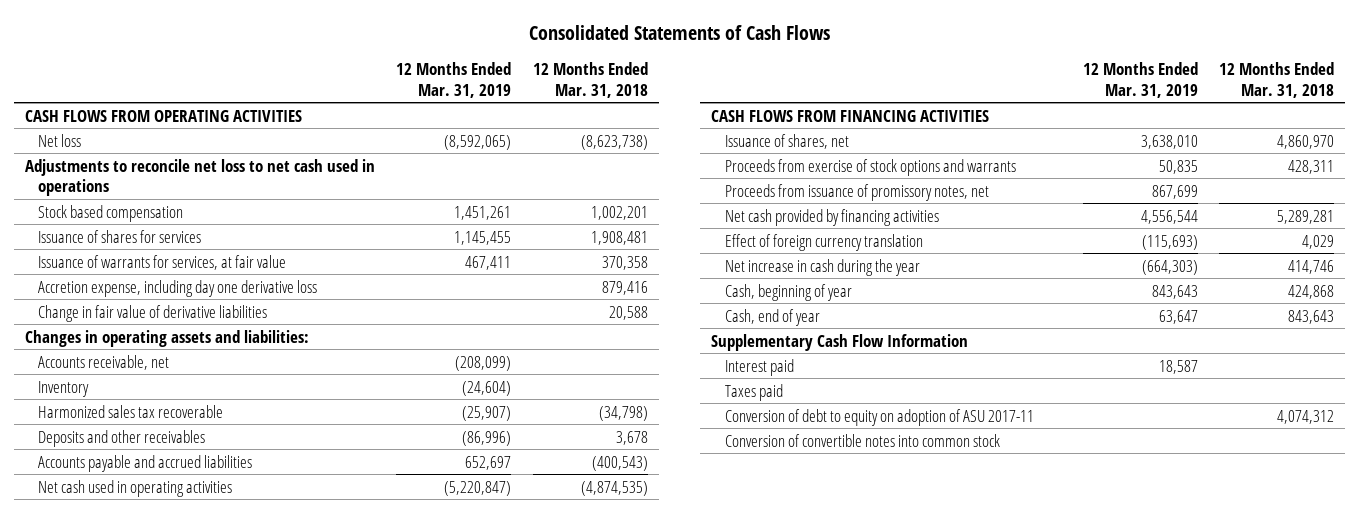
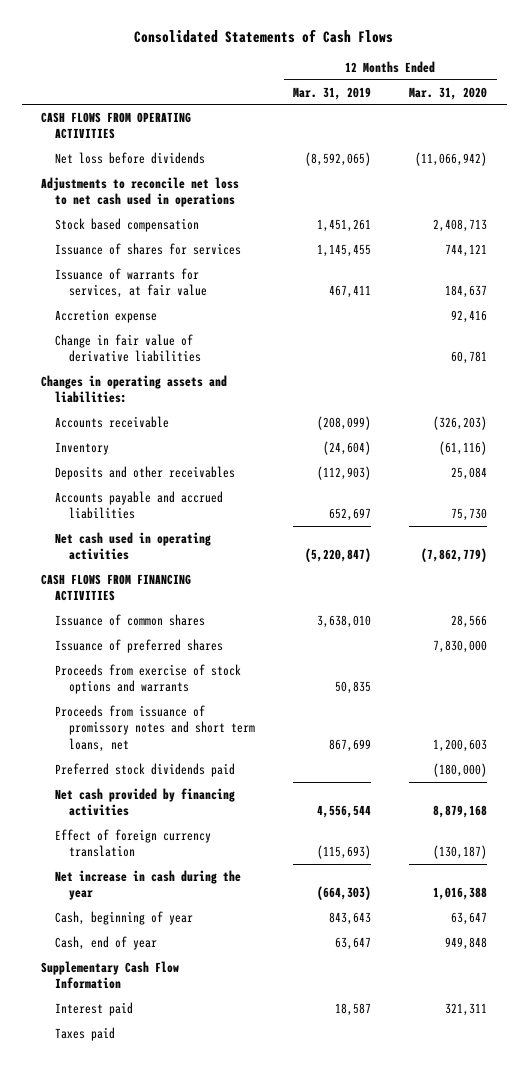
[532,62,648,98] 12 Months Ended Mar. 31, 2018 -> none
none -> [409,86,488,100] Mar. 31, 2020
[38,133,82,147] Net loss -> [55,151,206,164] Net loss before dividends
[38,279,318,297] Accretion expense, including day one derivative loss -> none
none -> [55,308,158,323] Accretion expense
[38,354,170,370] Accounts receivable, net -> [55,415,170,428] Accounts receivable
[38,404,224,418] Harmonized sales tax recoverable -> none
[462,430,512,446] (86,996) -> [317,465,372,480] (112,903)
[724,133,849,149] Issuance of shares, net -> [55,613,206,626] Issuance of common shares
none -> [55,638,224,653] Issuance of preferred shares
[724,183,989,201] Proceeds from issuance of promissory notes, net -> [55,704,255,752] Proceeds from issuance of promissory notes and short term loans, net
none -> [55,762,236,777] Preferred stock dividends paid
[724,408,1034,426] Conversion of debt to equity on adoption of ASU 2017-11 -> none
[724,433,1000,447] Conversion of convertible notes into common stock -> none

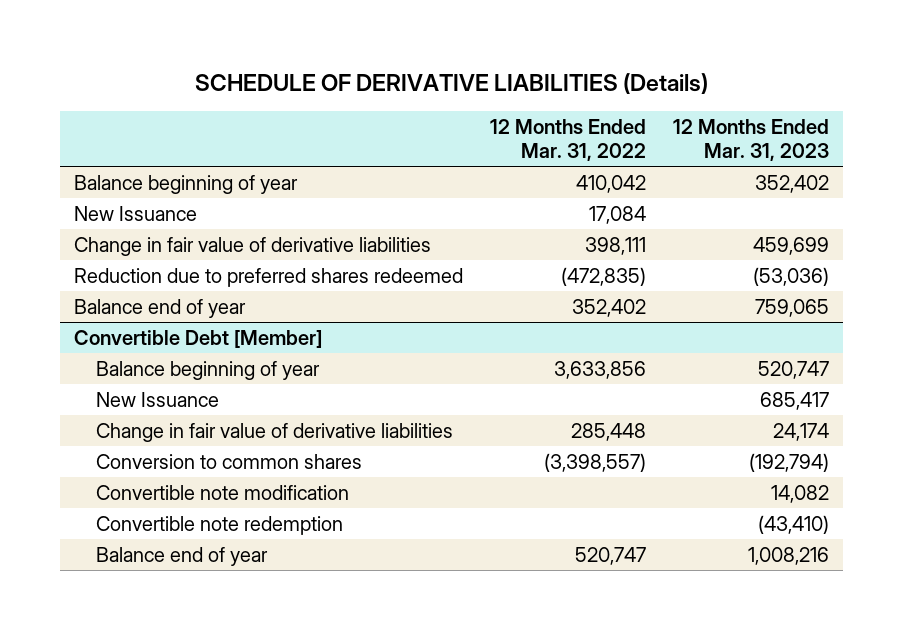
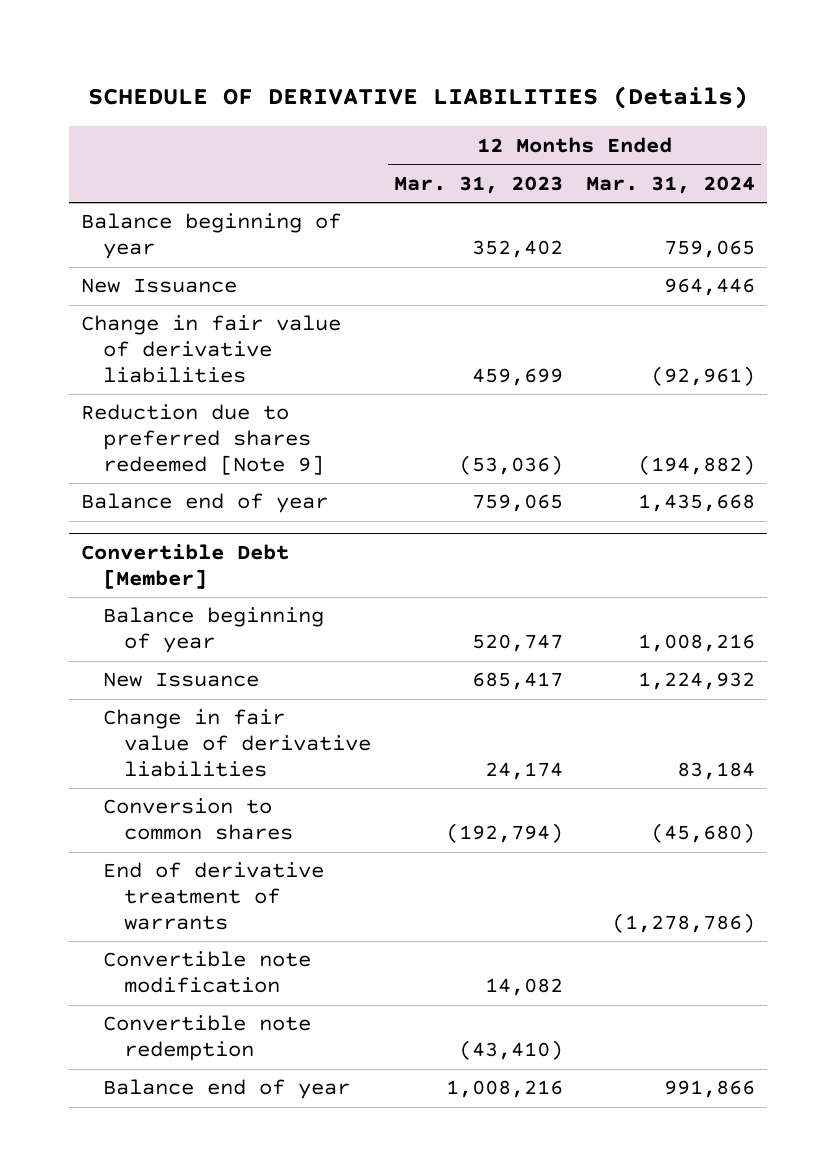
[490,118,647,162] 12 Months Ended Mar. 31, 2022 -> none
none -> [586,175,756,194] Mar. 31, 2024
[73,267,463,287] Reduction due to preferred shares redeemed -> [80,404,324,475] Reduction due to preferred shares redeemed [Note 9]
none -> [102,862,324,930] End of derivative treatment of warrants

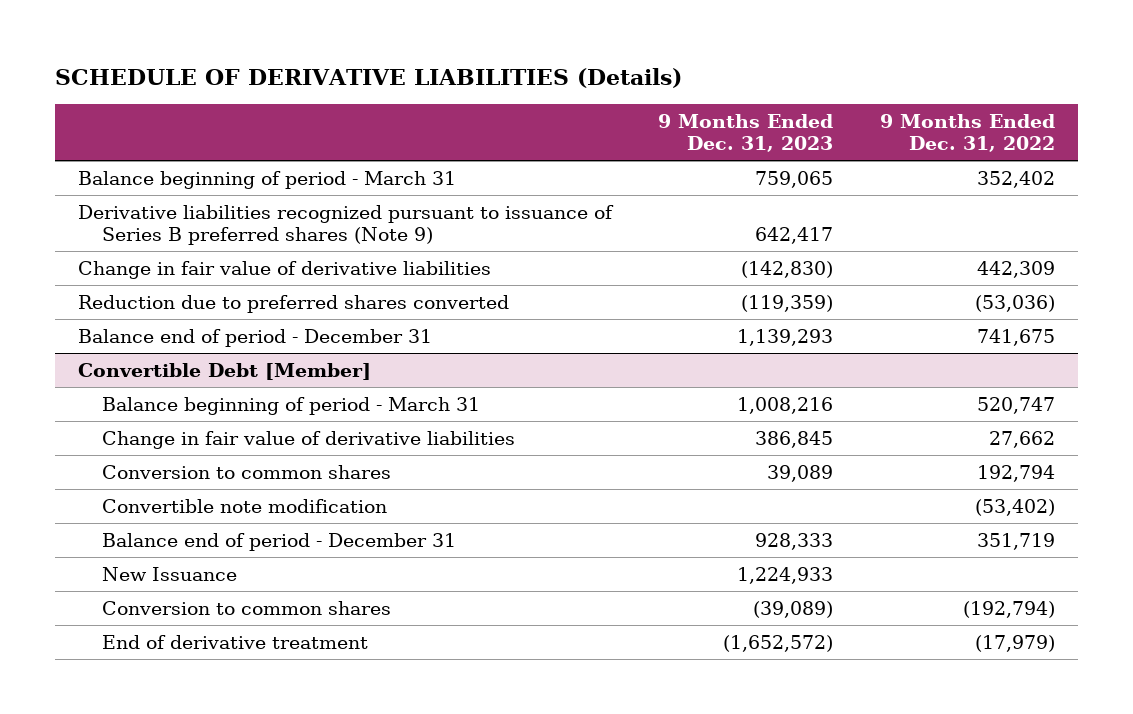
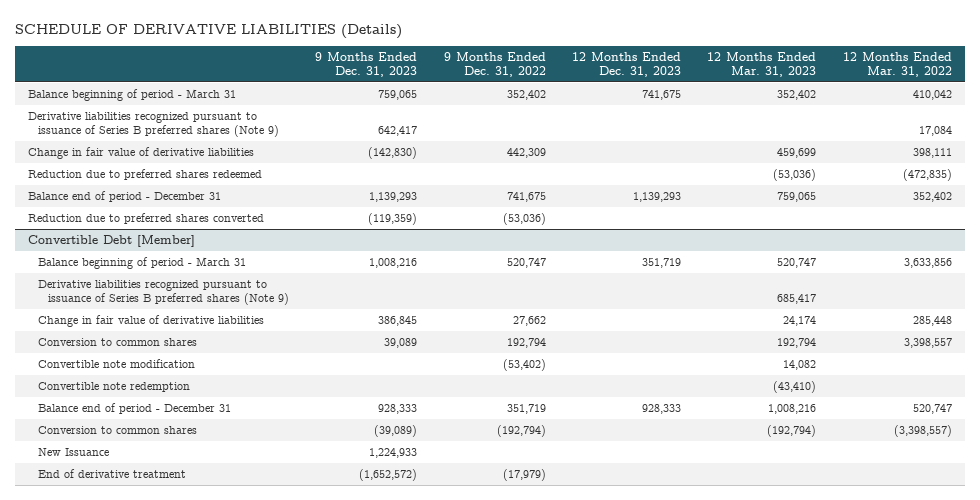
none -> [572,51,682,78] 12 Months Ended Dec. 31, 2023
none -> [707,51,817,78] 12 Months Ended Mar. 31, 2023
none -> [842,51,952,78] 12 Months Ended Mar. 31, 2022
none -> [28,169,263,181] Reduction due to preferred shares redeemed
[78,295,510,314] Reduction due to preferred shares converted -> [28,213,265,225] Reduction due to preferred shares converted
none -> [38,280,289,306] Derivative liabilities recognized pursuant to issuance of Series B preferred shares (Note 9)
none -> [38,382,191,393] Convertible note redemption
[102,567,238,582] New Issuance -> [38,448,110,457] New Issuance

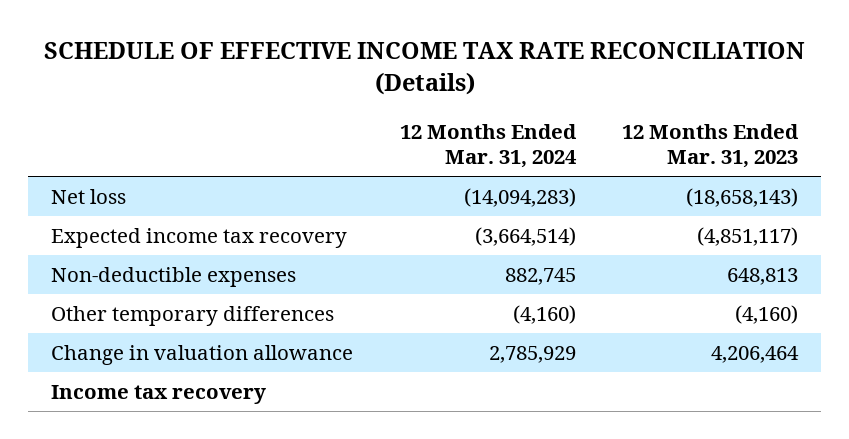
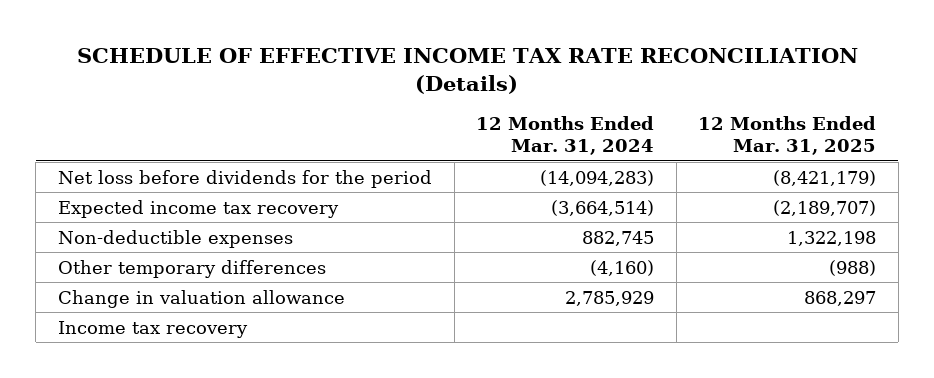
[622,123,800,168] 12 Months Ended Mar. 31, 2023 -> none
none -> [698,116,877,156] 12 Months Ended Mar. 31, 2025
[50,189,126,205] Net loss -> [58,169,433,188] Net loss before dividends for the period

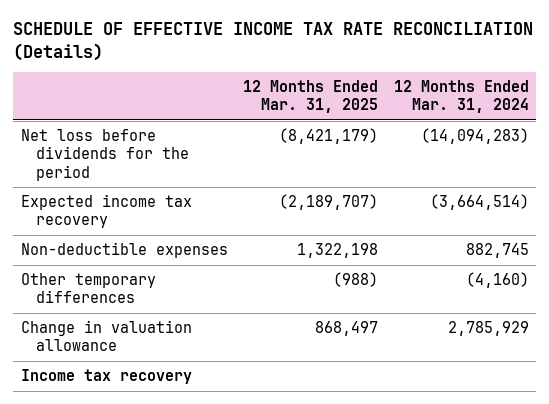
[804,290,877,306] 868,297 -> [315,321,379,337] 868,497

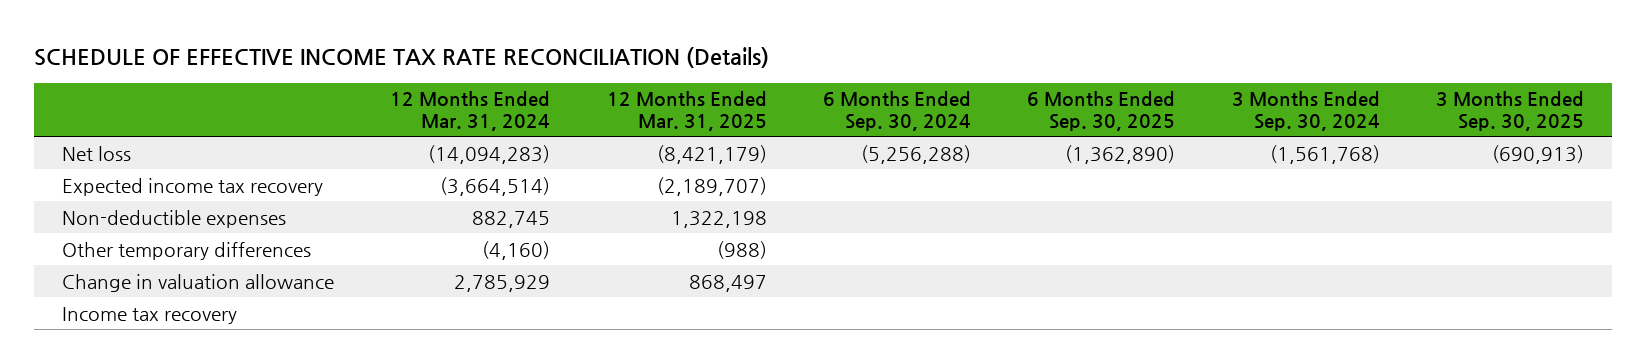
none -> [823,91,972,132] 6 Months Ended Sep. 30, 2024
none -> [1027,91,1176,132] 6 Months Ended Sep. 30, 2025
none -> [1231,91,1380,132] 3 Months Ended Sep. 30, 2024
none -> [1436,91,1585,132] 3 Months Ended Sep. 30, 2025
[20,129,190,181] Net loss before dividends for the period -> [62,145,132,161] Net loss

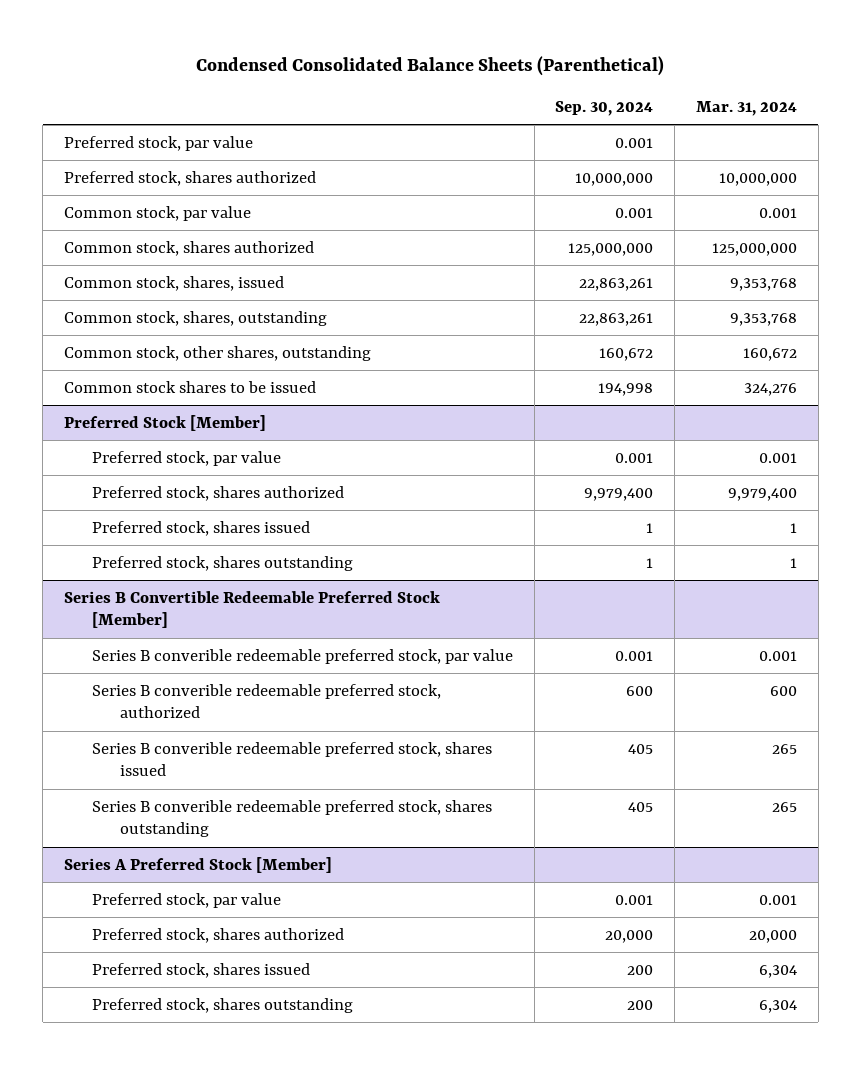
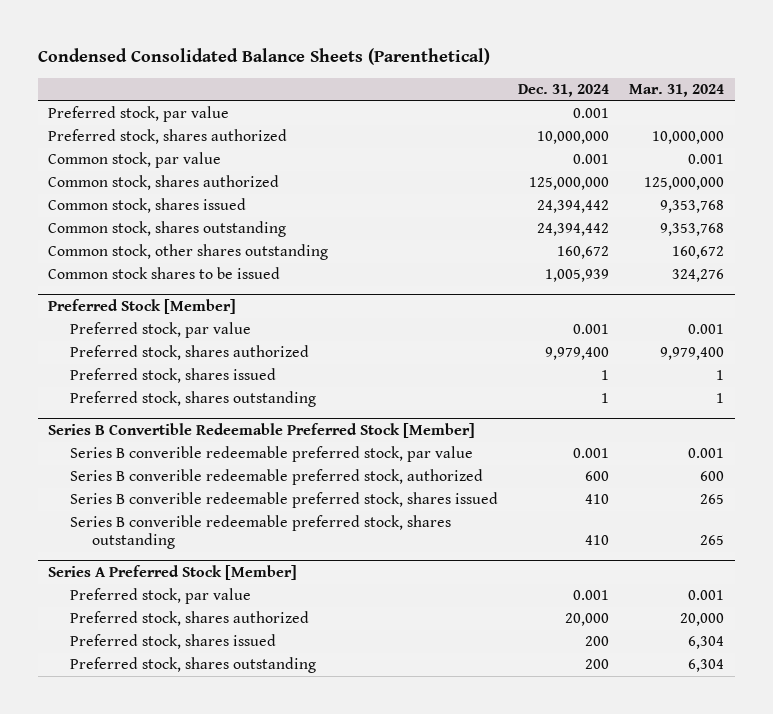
[555,101,654,117] Sep. 30, 2024 -> none
none -> [518,84,610,98] Dec. 31, 2024
[64,275,285,291] Common stock, shares, issued -> [48,198,247,214] Common stock, shares issued
[64,310,328,326] Common stock, shares, outstanding -> [48,221,287,238] Common stock, shares outstanding
[64,345,372,361] Common stock, other shares, outstanding -> [48,244,329,261] Common stock, other shares outstanding

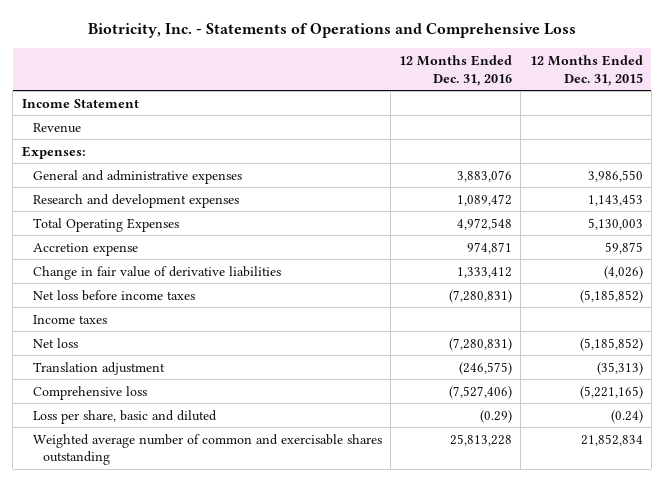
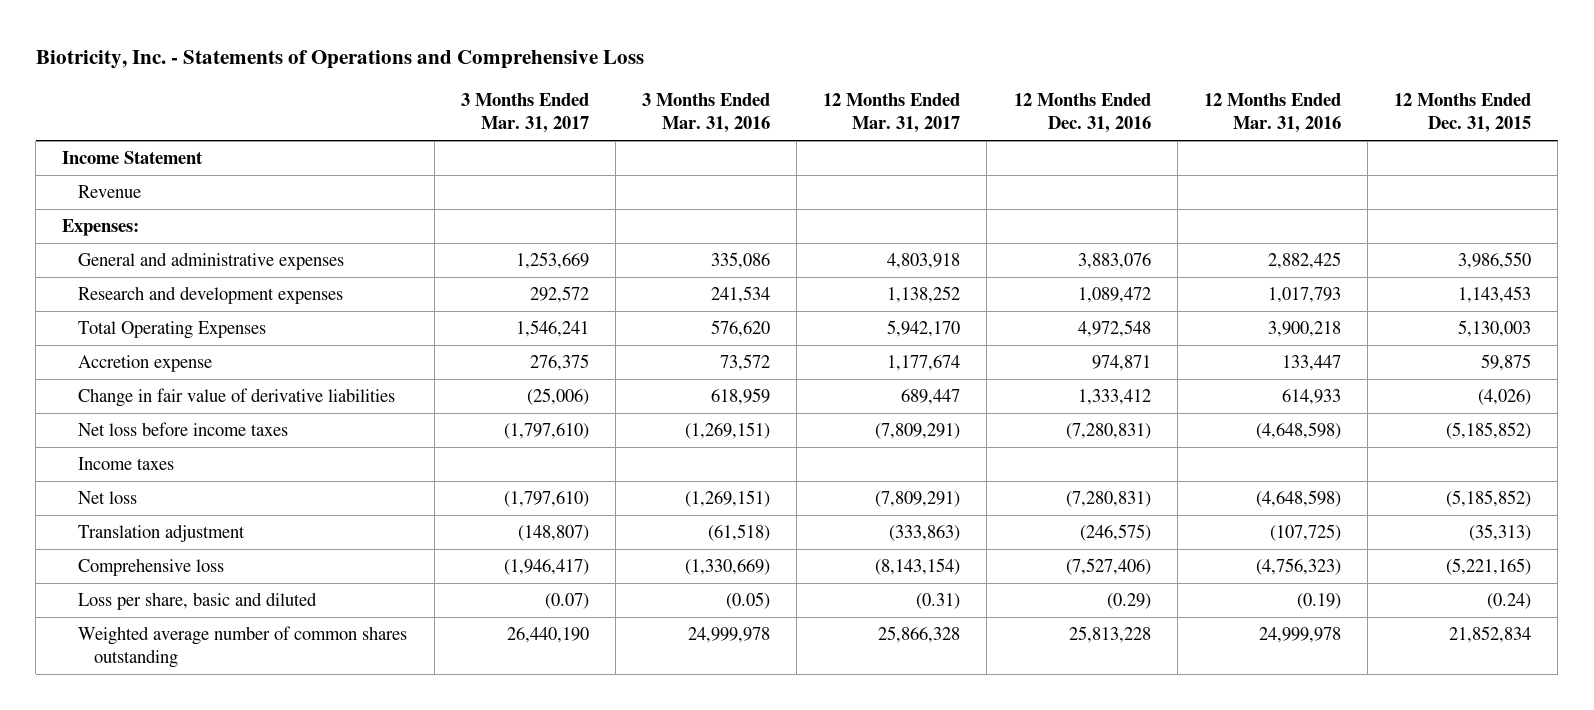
none -> [460,92,589,134] 3 Months Ended Mar. 31, 2017
none -> [642,92,771,134] 3 Months Ended Mar. 31, 2016
none -> [823,92,961,134] 12 Months Ended Mar. 31, 2017
none -> [1203,92,1341,134] 12 Months Ended Mar. 31, 2016
[32,433,382,466] Weighted average number of common and exercisable shares outstanding -> [78,626,408,669] Weighted average number of common shares outstanding

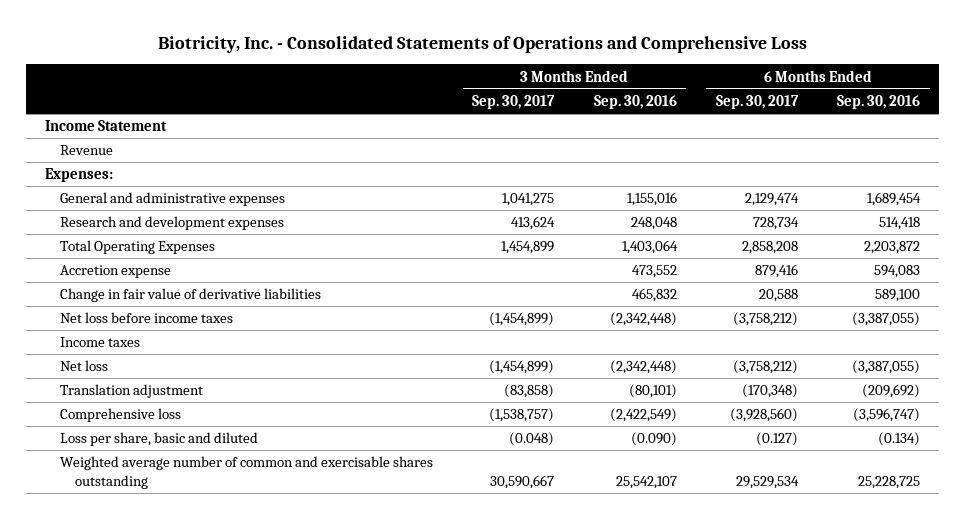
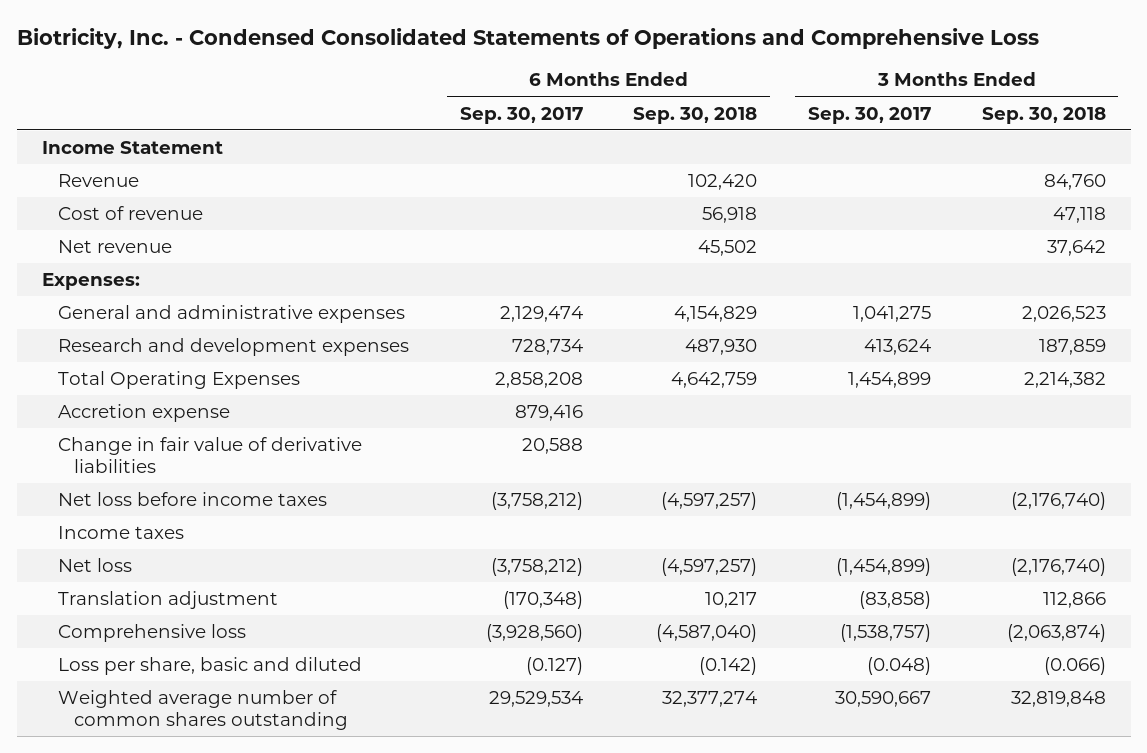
[157,36,807,54] Biotricity, Inc. - Consolidated Statements of Operations and Comprehensive Loss -> [16,28,1039,50] Biotricity, Inc. - Condensed Consolidated Statements of Operations and Comprehensive Loss
[593,95,677,110] Sep. 30, 2016 -> none
[836,95,920,110] Sep. 30, 2016 -> none
none -> [633,106,758,124] Sep. 30, 2018
none -> [981,106,1106,124] Sep. 30, 2018
none -> [58,206,204,221] Cost of revenue
none -> [58,240,173,254] Net revenue
[60,456,434,490] Weighted average number of common and exercisable shares outstanding -> [58,690,349,730] Weighted average number of common shares outstanding

